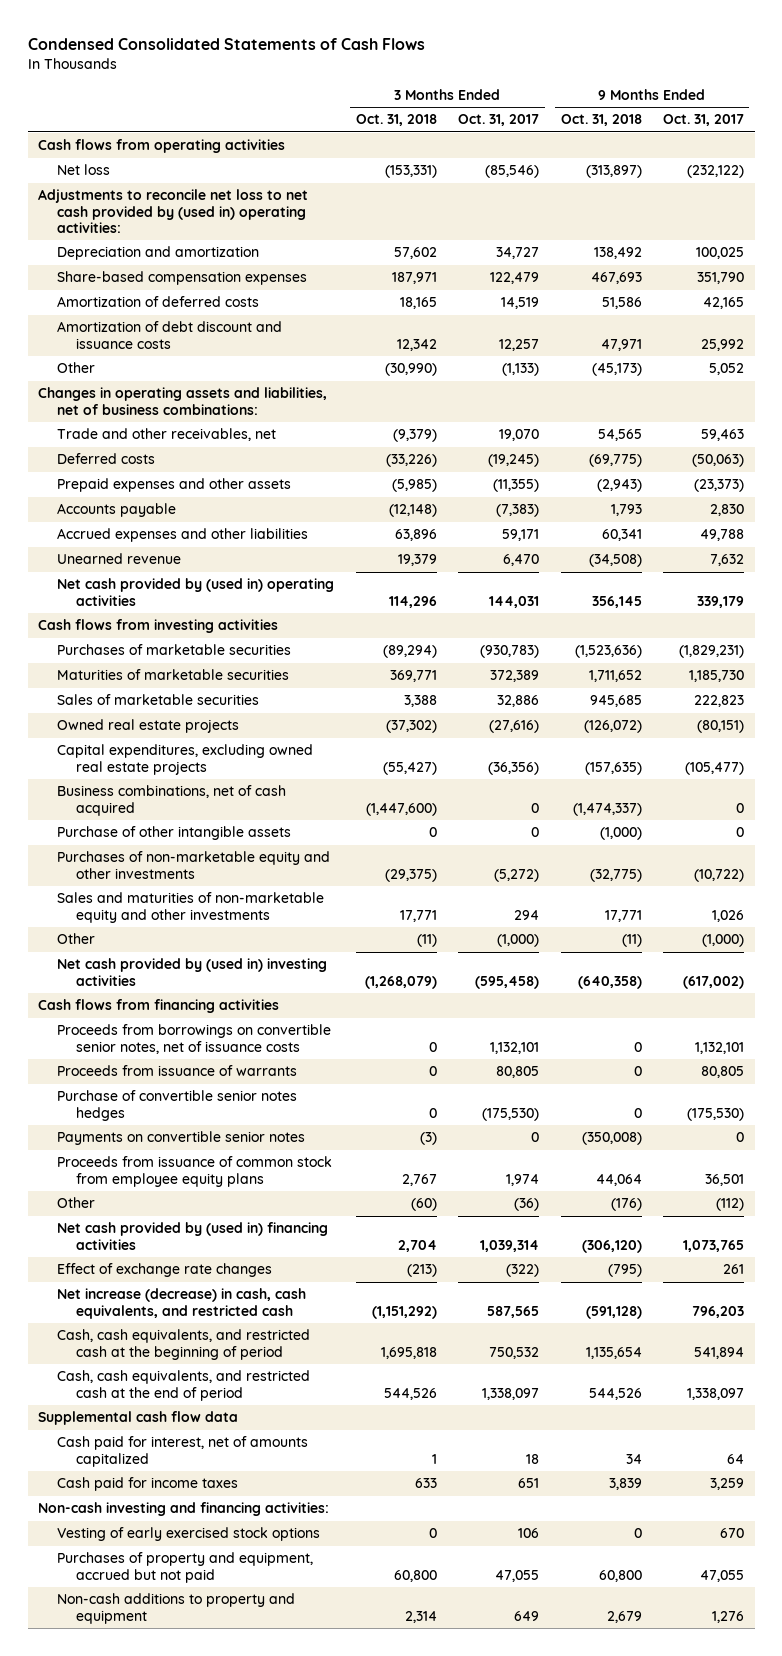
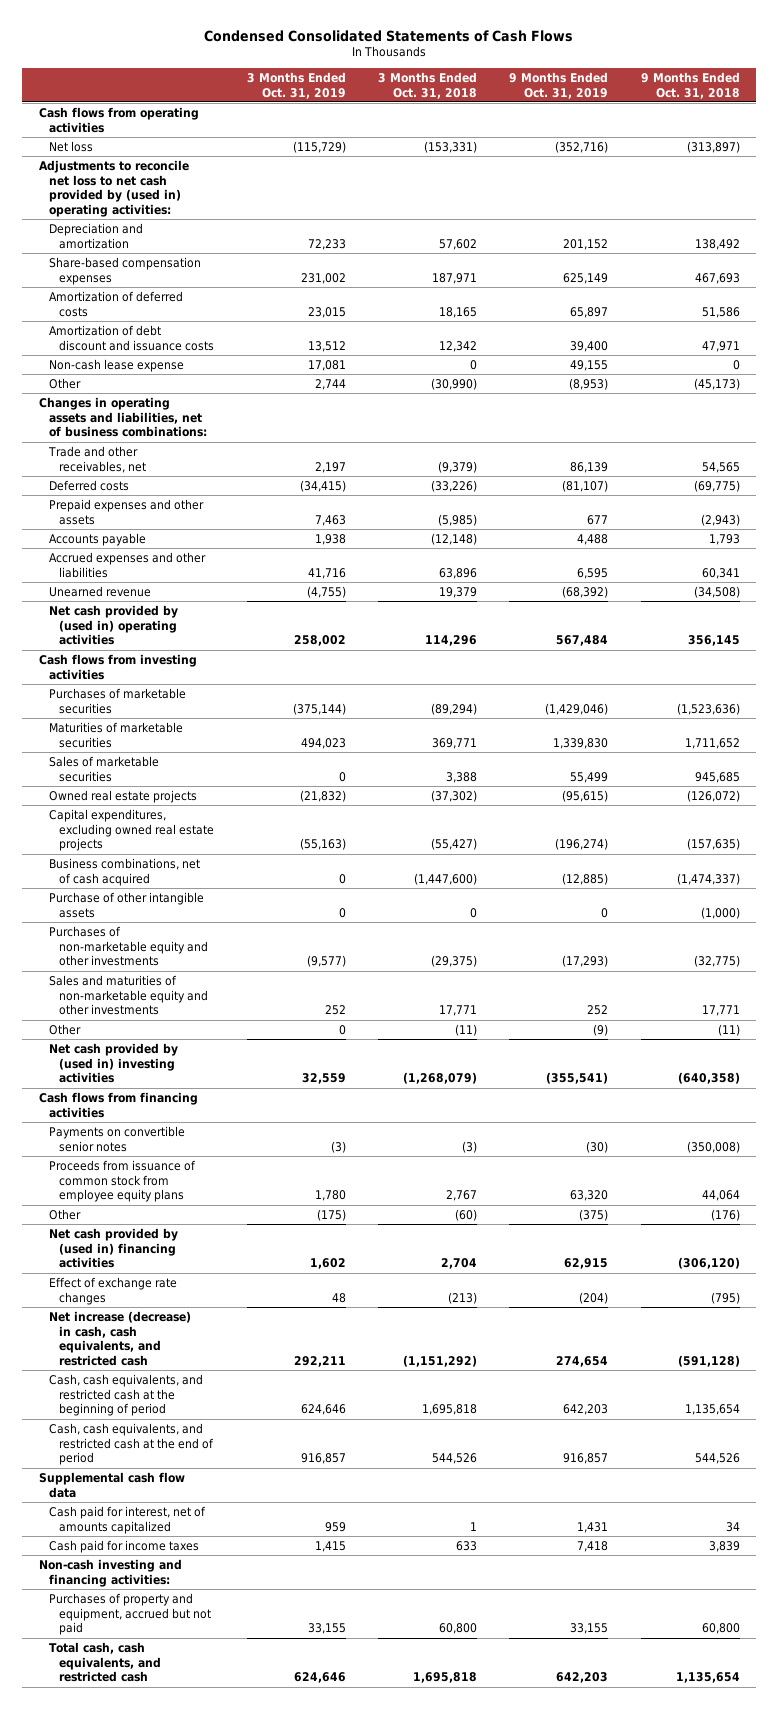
[458,114,540,127] Oct. 31, 2017 -> none
[663,114,745,127] Oct. 31, 2017 -> none
none -> [246,71,346,99] 3 Months Ended Oct. 31, 2019
none -> [509,71,609,99] 9 Months Ended Oct. 31, 2019
none -> [48,358,184,372] Non-cash lease expense
[57,1024,332,1054] Proceeds from borrowings on convertible senior notes, net of issuance costs -> none
[57,1065,298,1077] Proceeds from issuance of warrants -> none
[57,1090,298,1121] Purchase of convertible senior notes hedges -> none
[57,1527,321,1542] Vesting of early exercised stock options -> none
[57,1593,296,1624] Non-cash additions to property and equipment -> none
none -> [48,1641,162,1683] Total cash, cash equivalents, and restricted cash

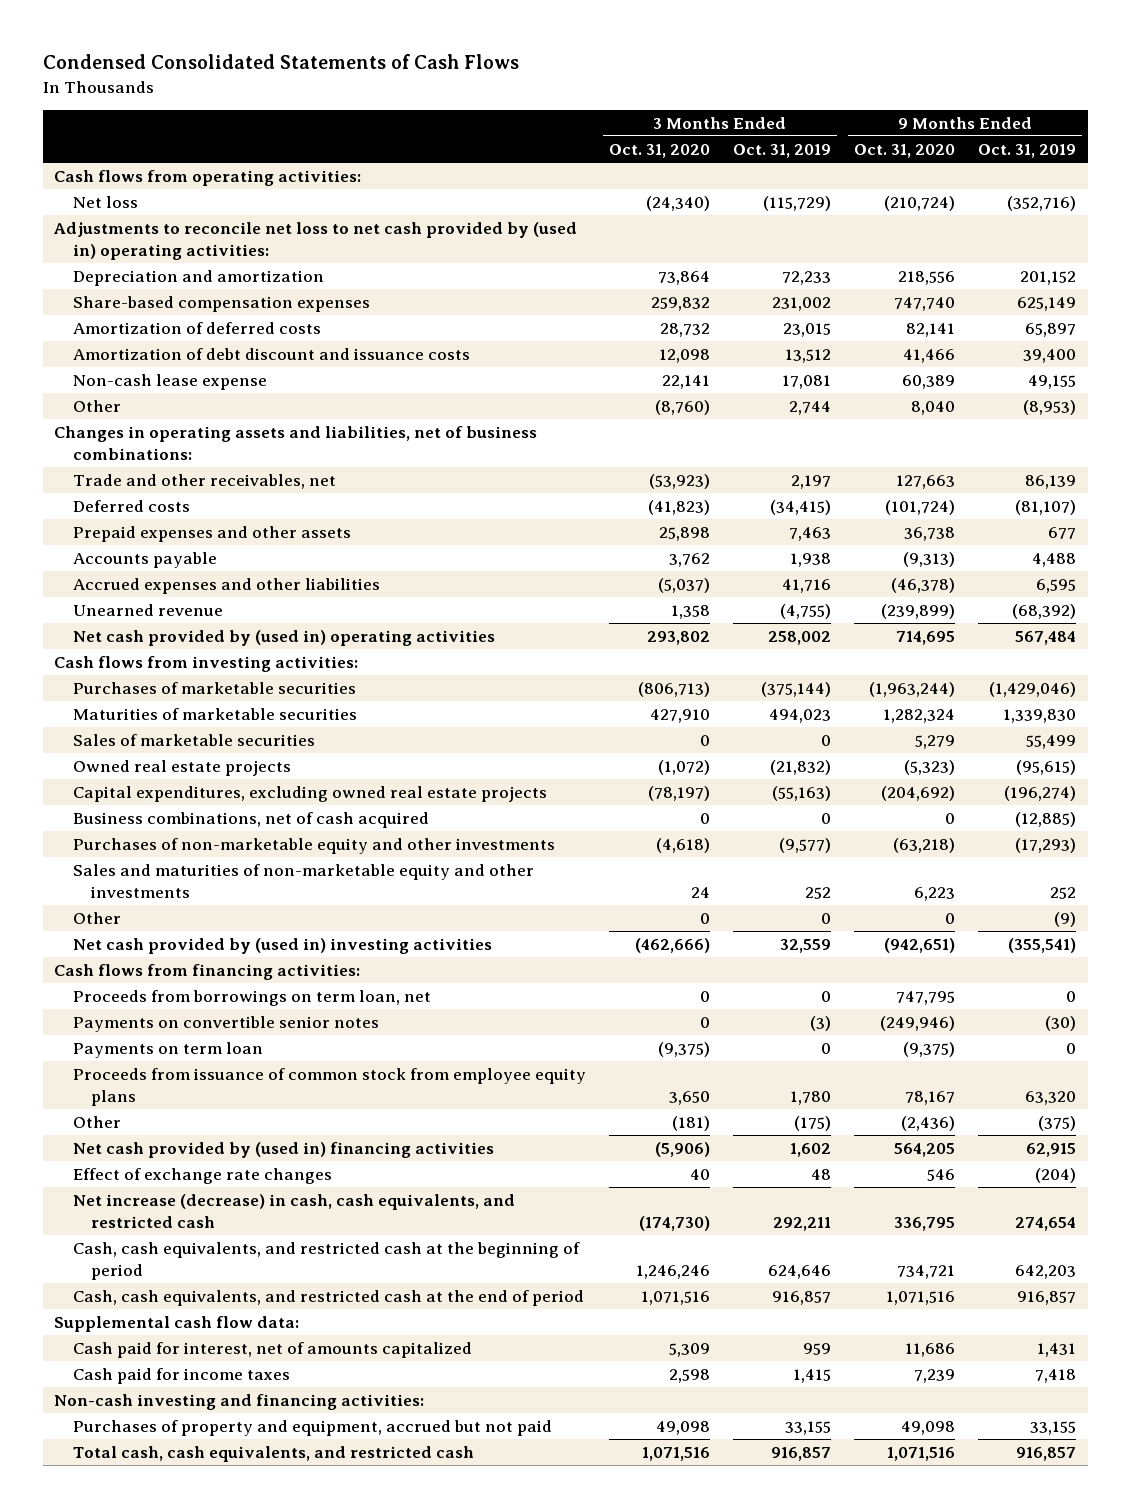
[377,71,477,99] 3 Months Ended Oct. 31, 2018 -> none
[640,71,740,99] 9 Months Ended Oct. 31, 2018 -> none
none -> [608,144,710,159] Oct. 31, 2020
none -> [854,144,956,159] Oct. 31, 2020
[38,106,199,133] Cash flows from operating activities -> [54,170,362,187] Cash flows from operating activities:
[38,653,197,680] Cash flows from investing activities -> [54,656,359,673] Cash flows from investing activities:
[48,891,204,918] Purchase of other intangible assets -> none
[38,1091,198,1118] Cash flows from financing activities -> [54,964,361,981] Cash flows from financing activities:
none -> [72,990,431,1007] Proceeds from borrowings on term loan, net
none -> [72,1042,263,1059] Payments on term loan
[38,1471,185,1498] Supplemental cash flow data -> [54,1316,300,1333] Supplemental cash flow data:
[293,1672,346,1684] 624,646 -> [770,1447,831,1462] 916,857
[556,1672,609,1684] 642,203 -> [1016,1447,1077,1462] 916,857

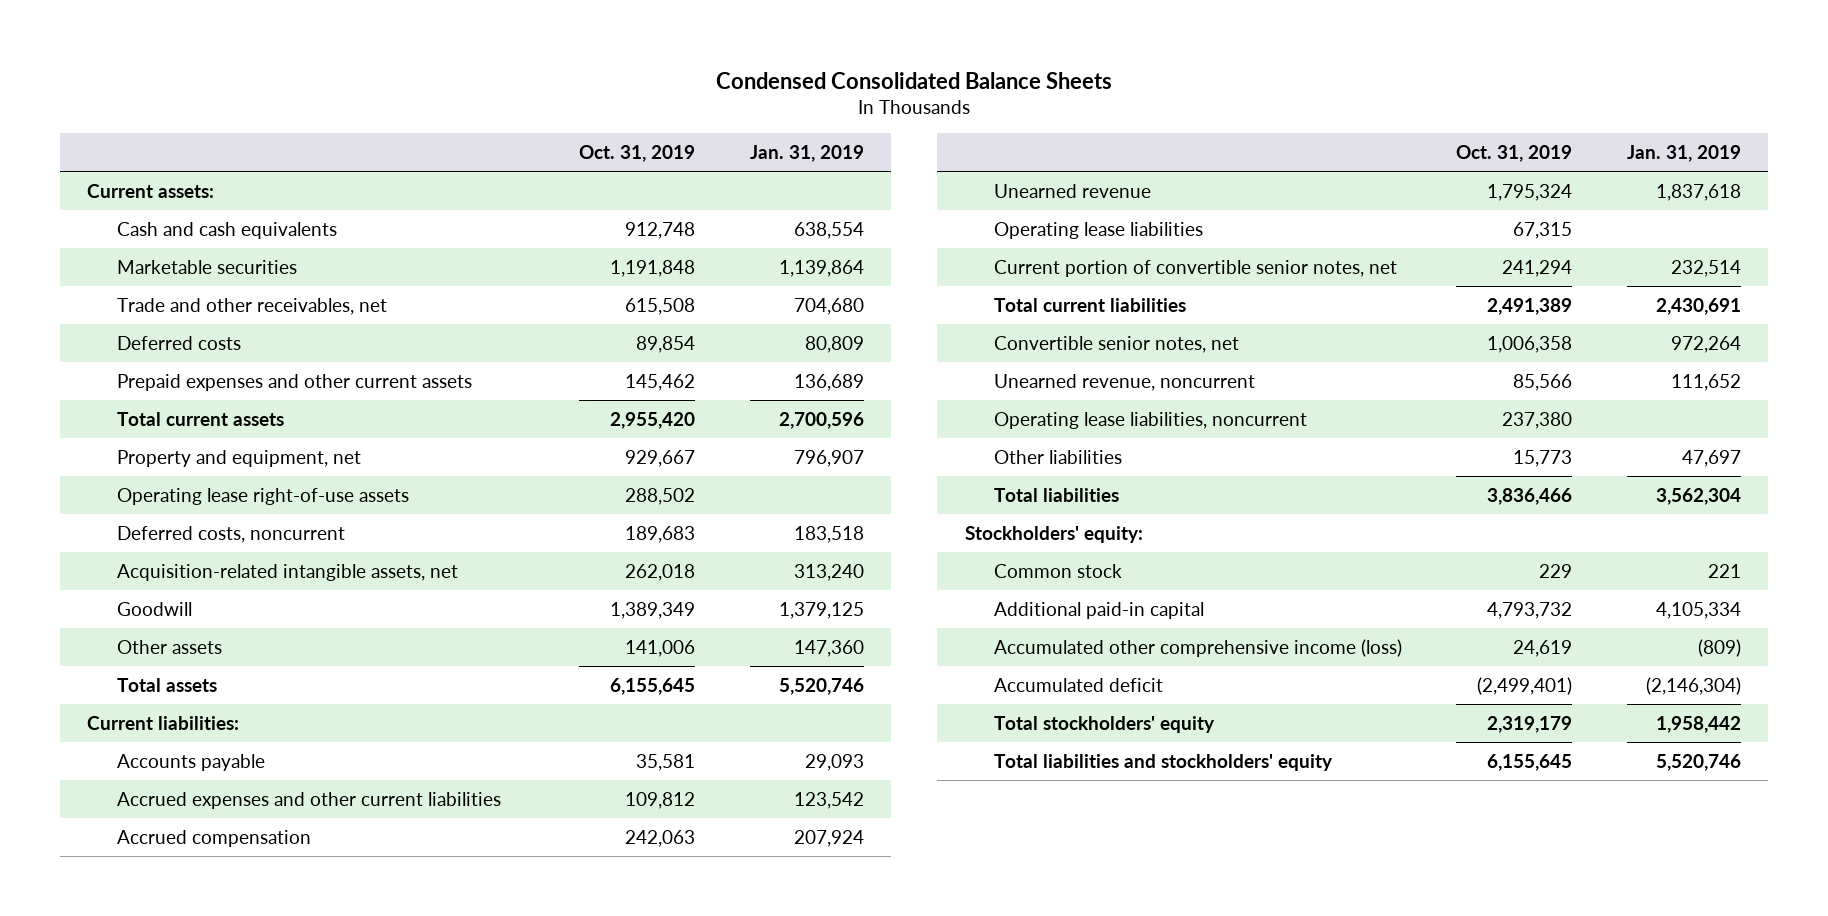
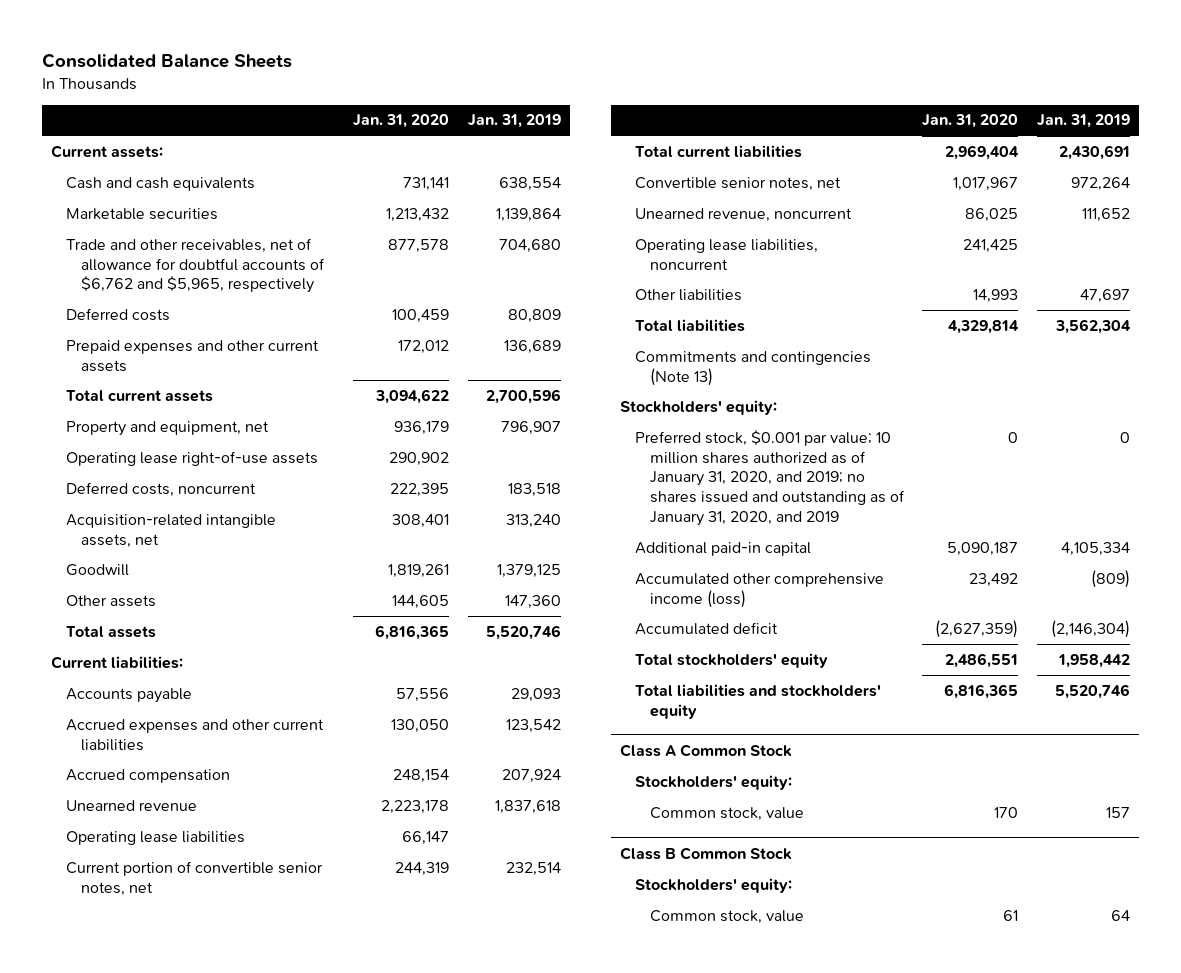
[716,72,1113,90] Condensed Consolidated Balance Sheets -> [41,52,292,68] Consolidated Balance Sheets
[579,144,696,162] Oct. 31, 2019 -> none
none -> [353,114,450,129] Jan. 31, 2020
[116,297,387,315] Trade and other receivables, net -> [65,237,325,294] Trade and other receivables, net of allowance for doubtful accounts of $6,762 and $5,965, respectively
none -> [634,350,871,386] Commitments and contingencies (Note 13)
[994,563,1123,578] Common stock -> none
none -> [634,429,905,527] Preferred stock, $0.001 par value; 10 million shares authorized as of January 31, 2020, and 2019; no shares issued and outstanding as of January 31, 2020, and 2019
none -> [619,743,792,757] Class A Common Stock
none -> [634,774,792,790] Stockholders' equity:
none -> [649,806,804,821] Common stock, value
none -> [619,846,792,860] Class B Common Stock
none -> [634,877,792,893] Stockholders' equity:
none -> [649,909,804,924] Common stock, value

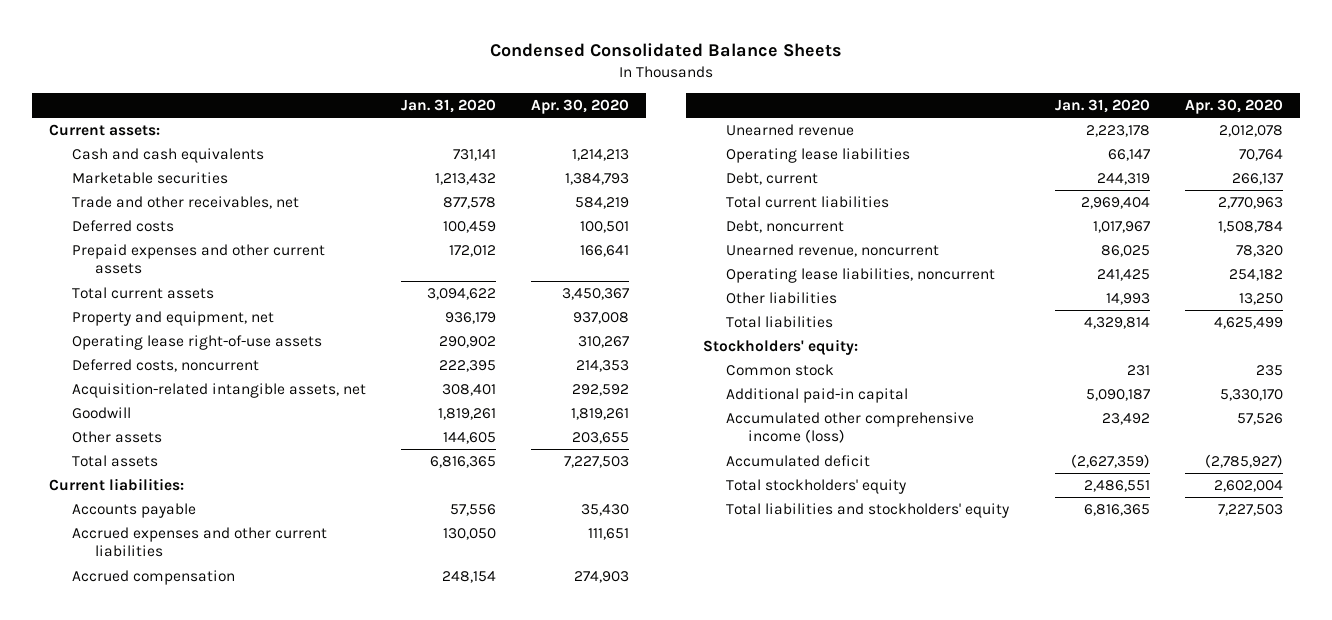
[41,52,292,68] Consolidated Balance Sheets -> [490,43,843,58] Condensed Consolidated Balance Sheets
[468,114,562,129] Jan. 31, 2019 -> none
none -> [530,99,629,115] Apr. 30, 2020
[65,237,325,294] Trade and other receivables, net of allowance for doubtful accounts of $6,762 and $5,965, respectively -> [72,196,300,210] Trade and other receivables, net
[65,860,323,896] Current portion of convertible senior notes, net -> [725,172,818,186] Debt, current
[634,176,841,191] Convertible senior notes, net -> [725,220,844,234] Debt, noncurrent
[634,350,871,386] Commitments and contingencies (Note 13) -> none
[634,429,905,527] Preferred stock, $0.001 par value; 10 million shares authorized as of January 31, 2020, and 2019; no shares issued and outstanding as of January 31, 2020, and 2019 -> none
none -> [725,364,834,377] Common stock
[619,743,792,757] Class A Common Stock -> none
[634,774,792,790] Stockholders' equity: -> none
[649,806,804,821] Common stock, value -> none
[619,846,792,860] Class B Common Stock -> none
[634,877,792,893] Stockholders' equity: -> none
[649,909,804,924] Common stock, value -> none

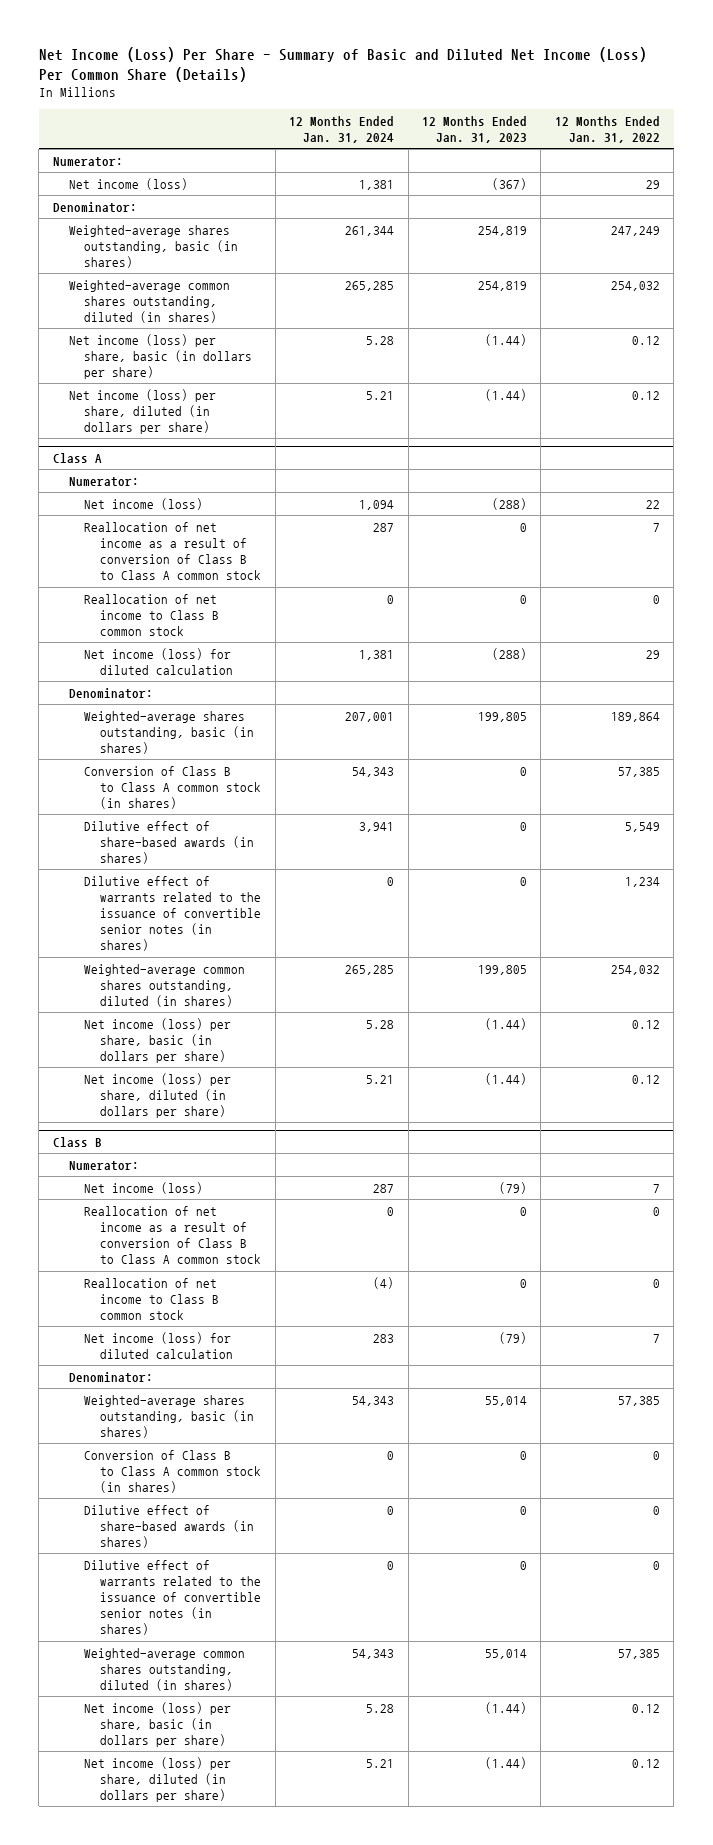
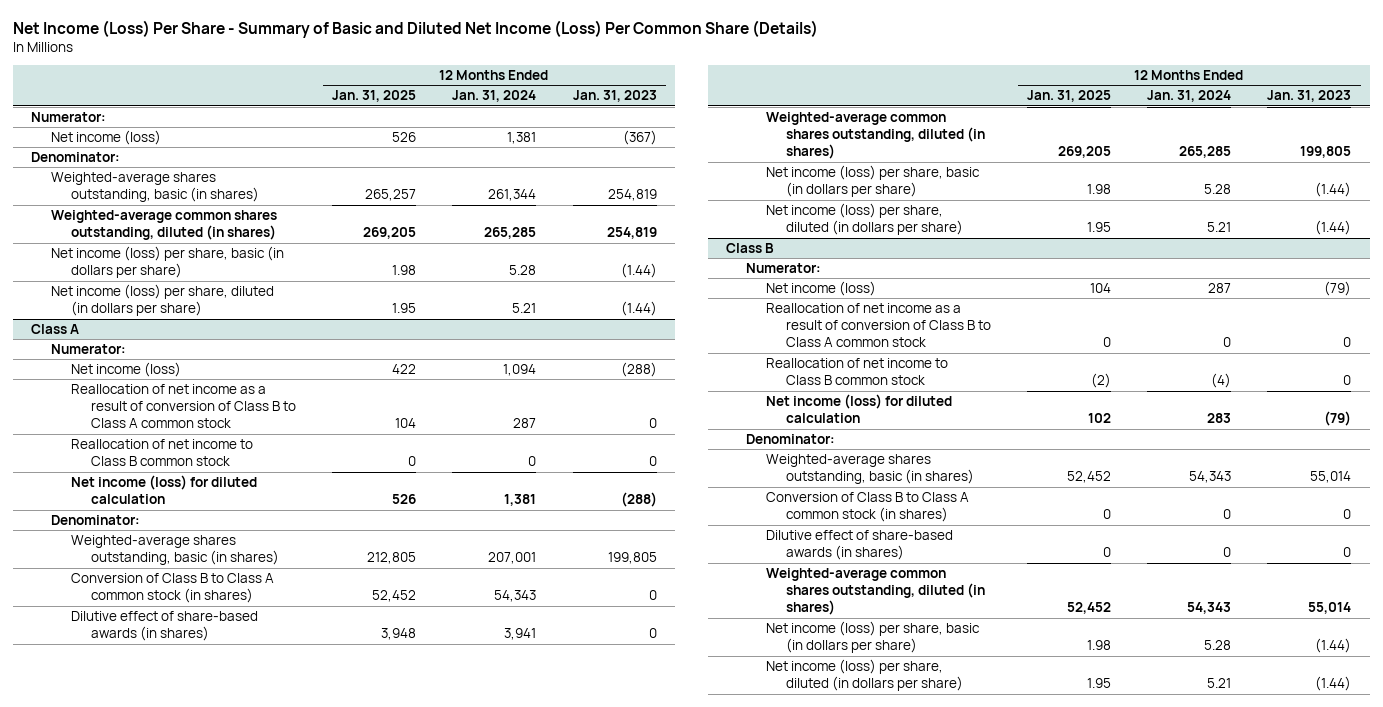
[554,115,660,143] 12 Months Ended Jan. 31, 2022 -> none
none -> [332,90,417,103] Jan. 31, 2025
[84,875,262,952] Dilutive effect of warrants related to the issuance of convertible senior notes (in shares) -> none
[84,1559,262,1636] Dilutive effect of warrants related to the issuance of convertible senior notes (in shares) -> none

